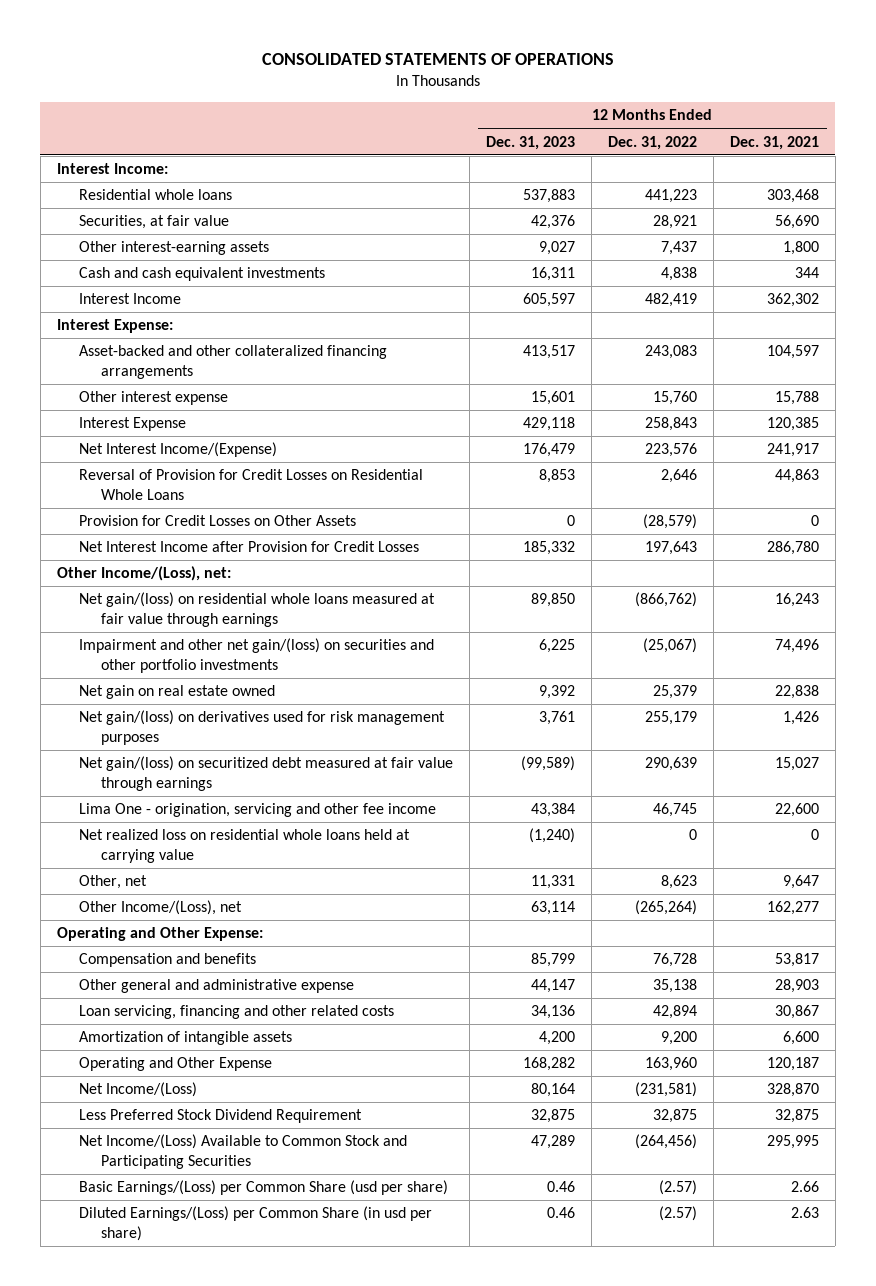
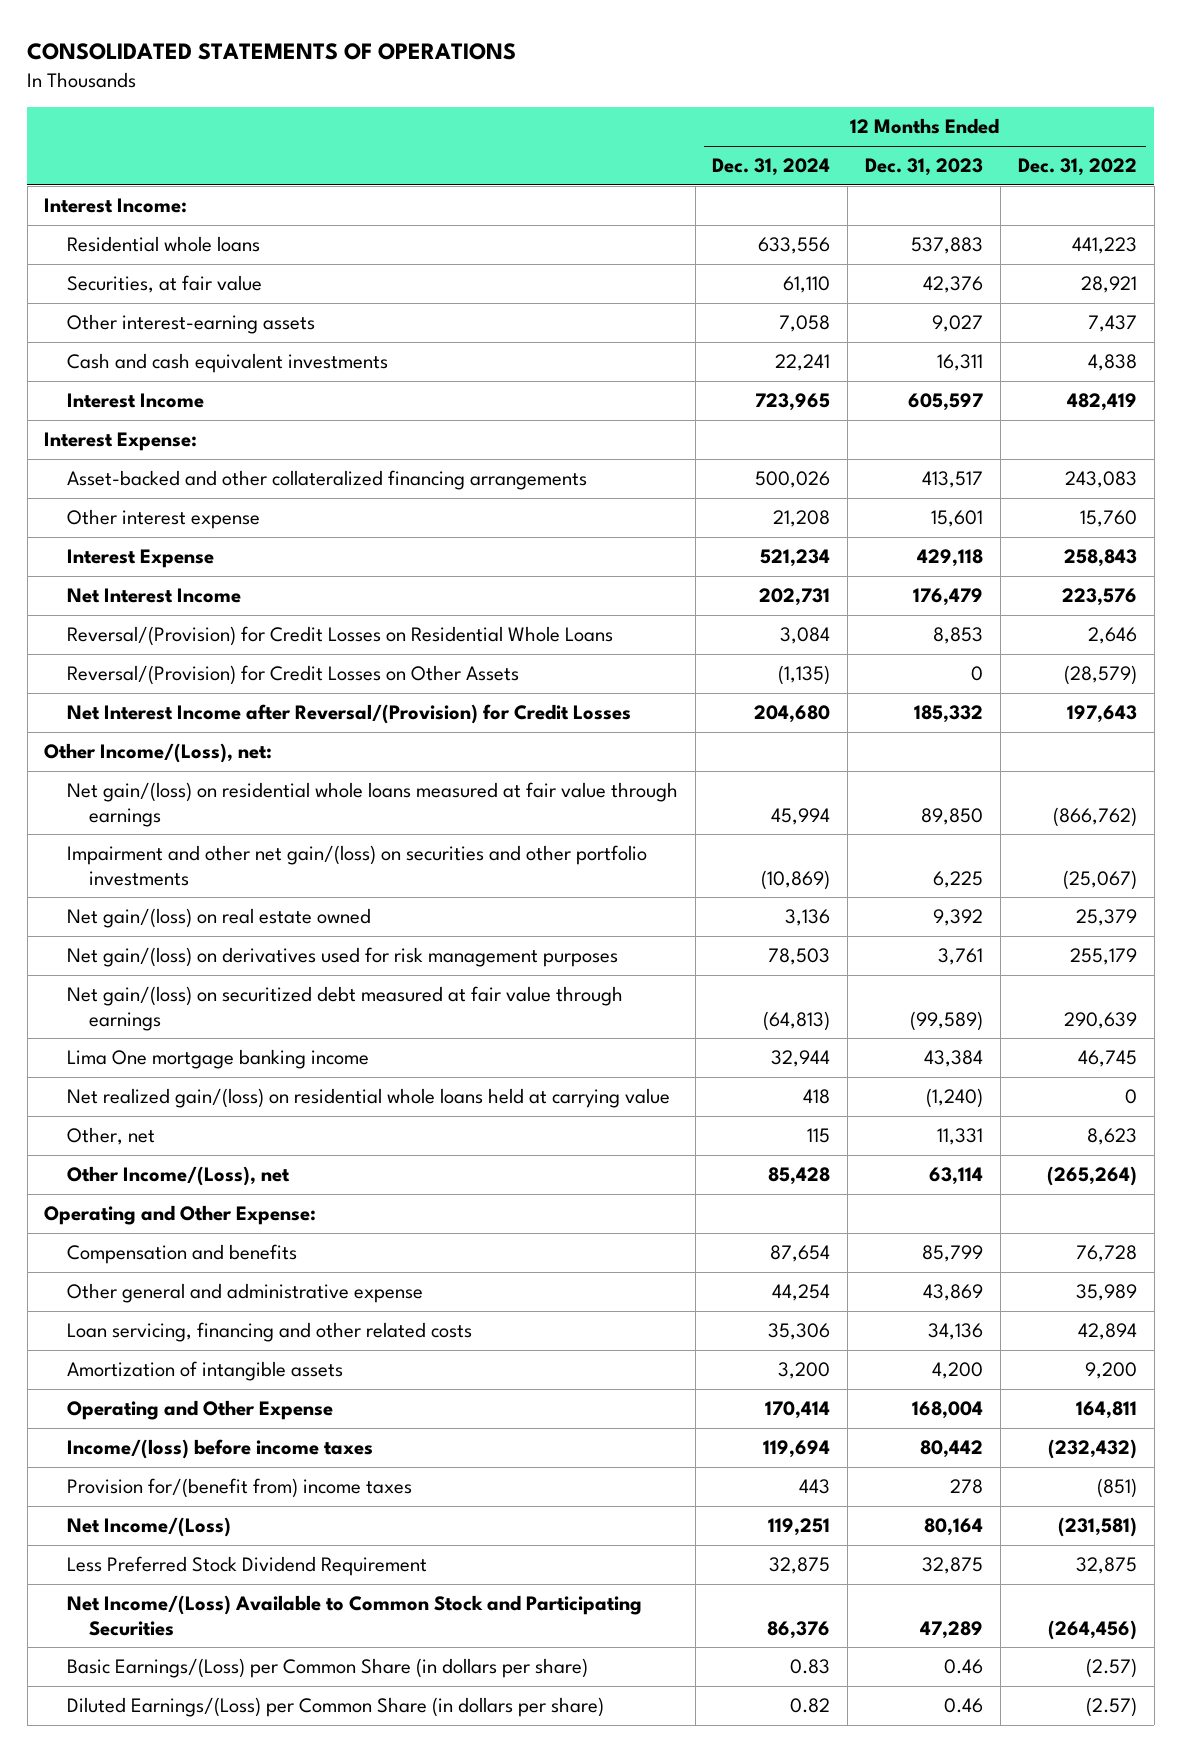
[729,135,819,150] Dec. 31, 2021 -> none
none -> [712,158,831,177] Dec. 31, 2024
[78,442,277,458] Net Interest Income/(Expense) -> [66,588,241,604] Net Interest Income
[78,469,423,500] Reversal of Provision for Credit Losses on Residential Whole Loans -> [66,626,613,647] Reversal/(Provision) for Credit Losses on Residential Whole Loans
[78,515,356,527] Provision for Credit Losses on Other Assets -> [66,665,519,686] Reversal/(Provision) for Credit Losses on Other Assets
[78,541,419,553] Net Interest Income after Provision for Credit Losses -> [66,704,631,725] Net Interest Income after Reversal/(Provision) for Credit Losses
[78,685,275,700] Net gain on real estate owned -> [66,908,371,929] Net gain/(loss) on real estate owned
[78,803,436,818] Lima One - origination, servicing and other fee income -> [66,1049,369,1070] Lima One mortgage banking income
[78,829,410,863] Net realized loss on residential whole loans held at carrying value -> [66,1088,670,1109] Net realized gain/(loss) on residential whole loans held at carrying value
[530,979,575,994] 44,147 -> [923,1284,984,1302] 43,869
[652,979,697,994] 35,138 -> [1076,1284,1138,1302] 35,989
[522,1057,575,1072] 168,282 -> [912,1401,984,1420] 168,004
[644,1057,697,1072] 163,960 -> [1076,1401,1138,1420] 164,811
none -> [66,1439,373,1460] Income/(loss) before income taxes
none -> [66,1478,412,1499] Provision for/(benefit from) income taxes
[78,1180,448,1196] Basic Earnings/(Loss) per Common Share (usd per share) -> [66,1658,588,1679] Basic Earnings/(Loss) per Common Share (in dollars per share)
[78,1206,432,1241] Diluted Earnings/(Loss) per Common Share (in usd per share) -> [66,1697,604,1718] Diluted Earnings/(Loss) per Common Share (in dollars per share)

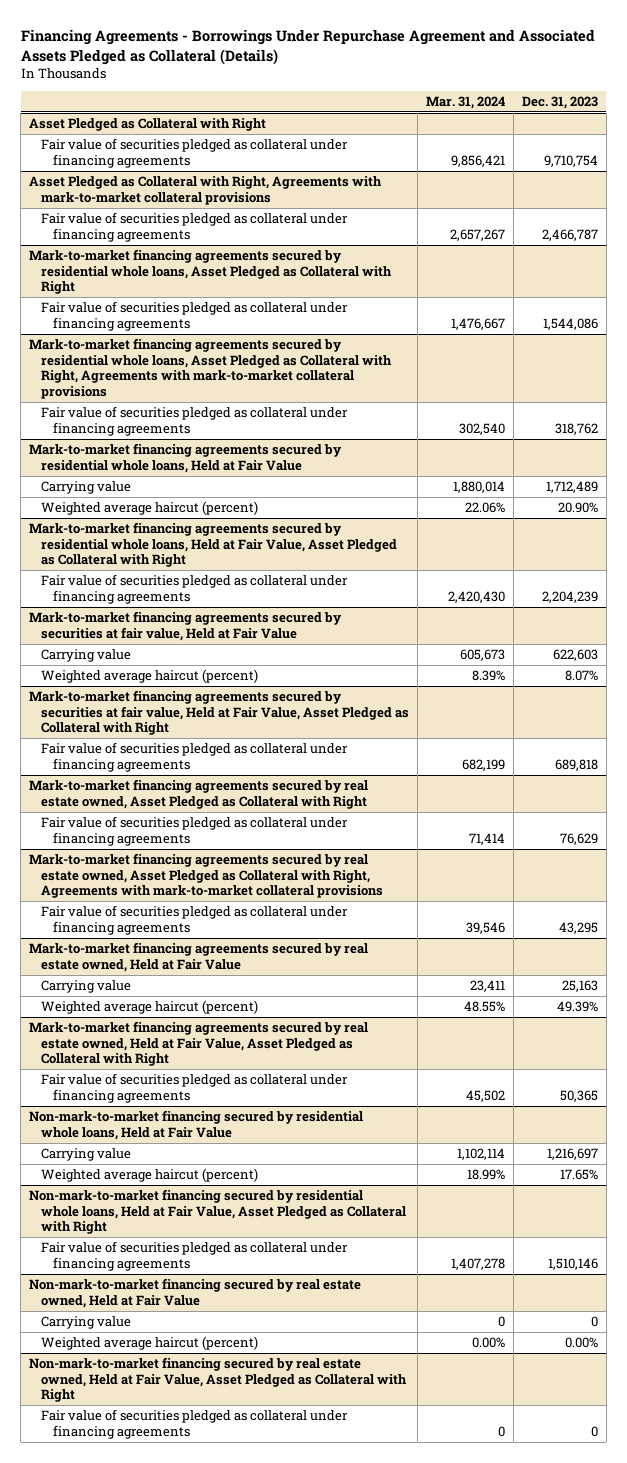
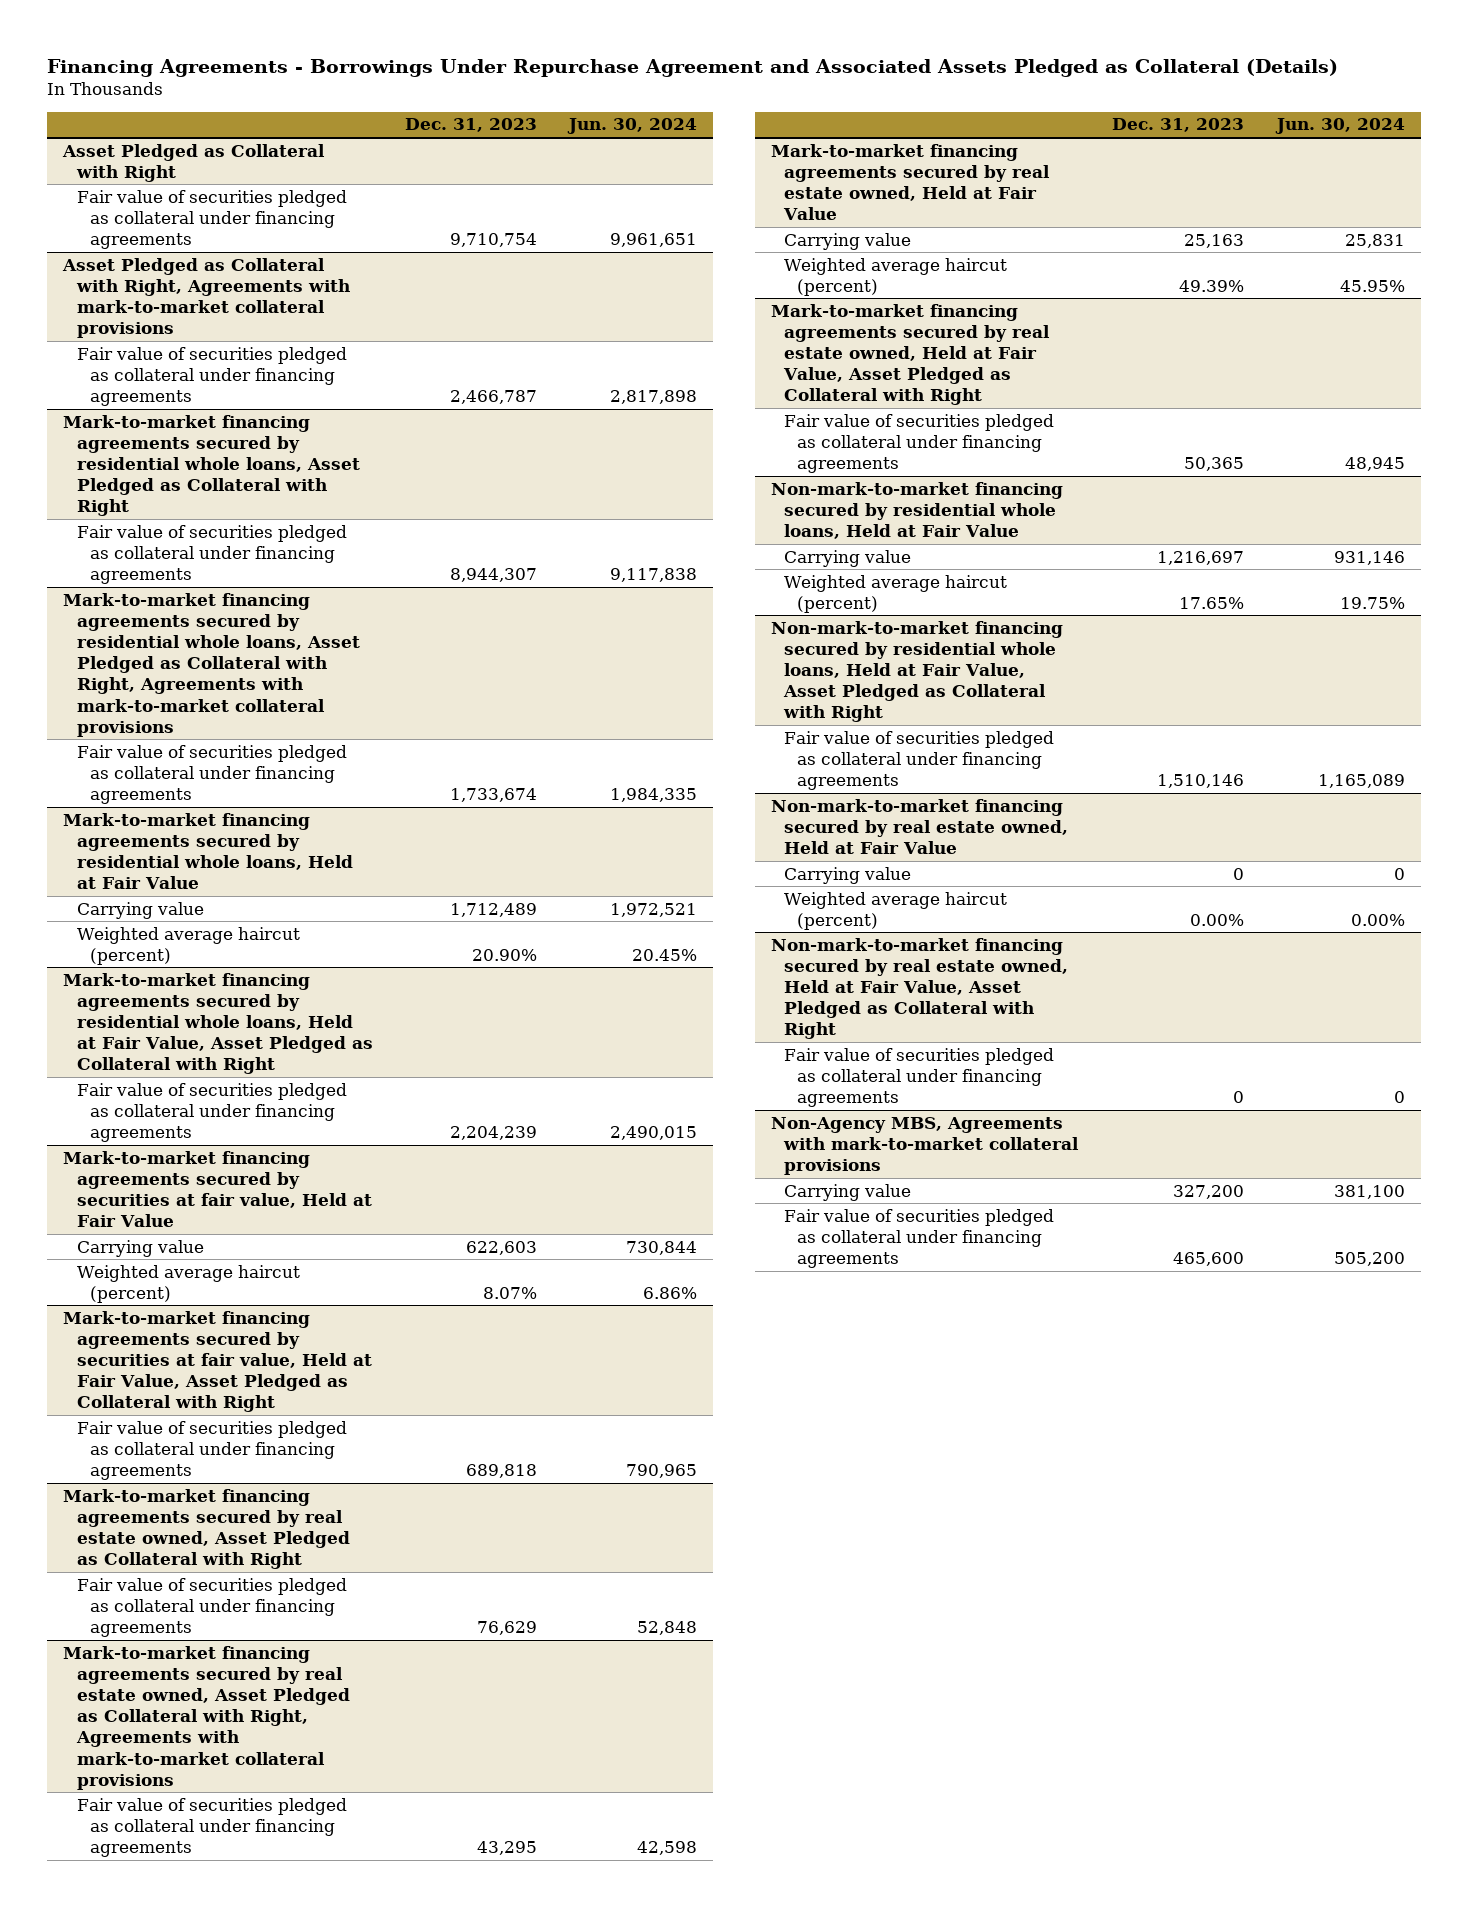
[426,95,506,109] Mar. 31, 2024 -> none
none -> [567,118,698,135] Jun. 30, 2024
[542,317,598,330] 1,544,086 -> [449,567,537,582] 8,944,307
[554,422,598,435] 318,762 -> [449,787,537,802] 1,733,674
none -> [770,1116,1080,1175] Non-Agency MBS, Agreements with mark-to-market collateral provisions
none -> [784,1183,912,1201] Carrying value
none -> [784,1208,1055,1268] Fair value of securities pledged as collateral under financing agreements

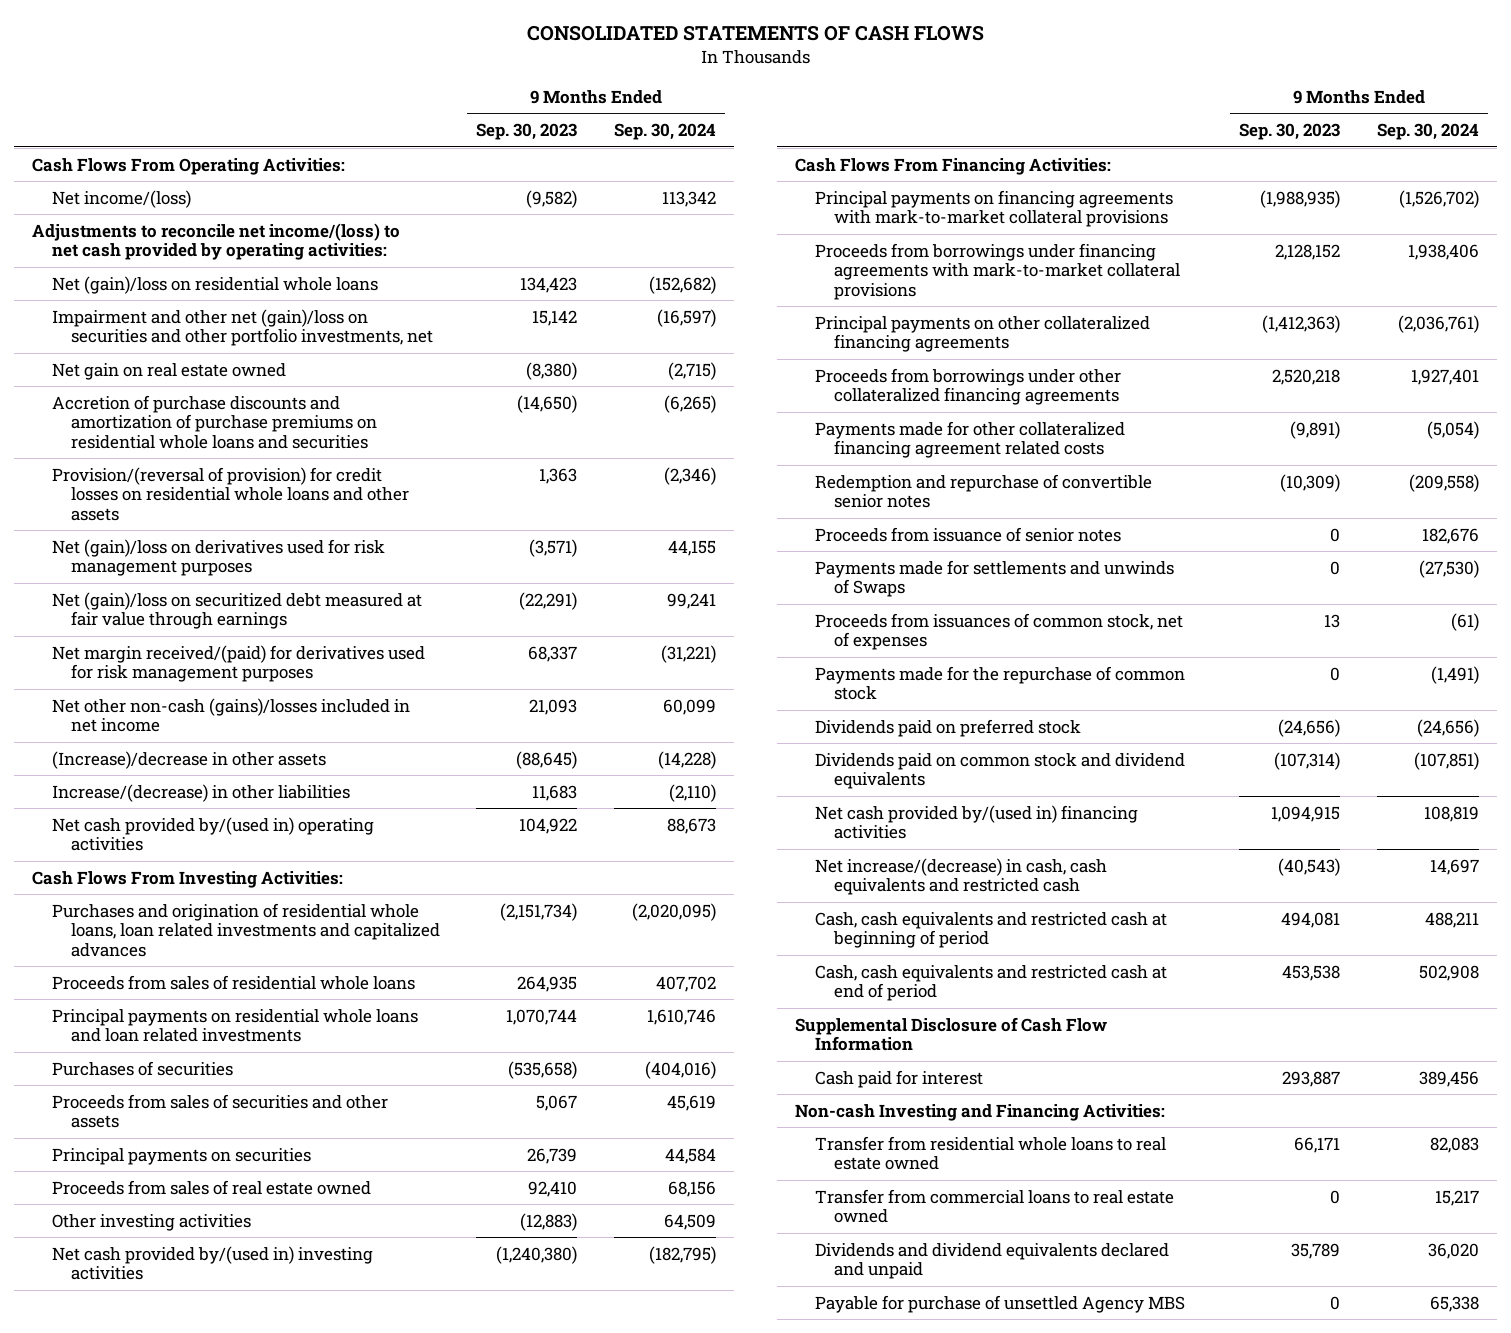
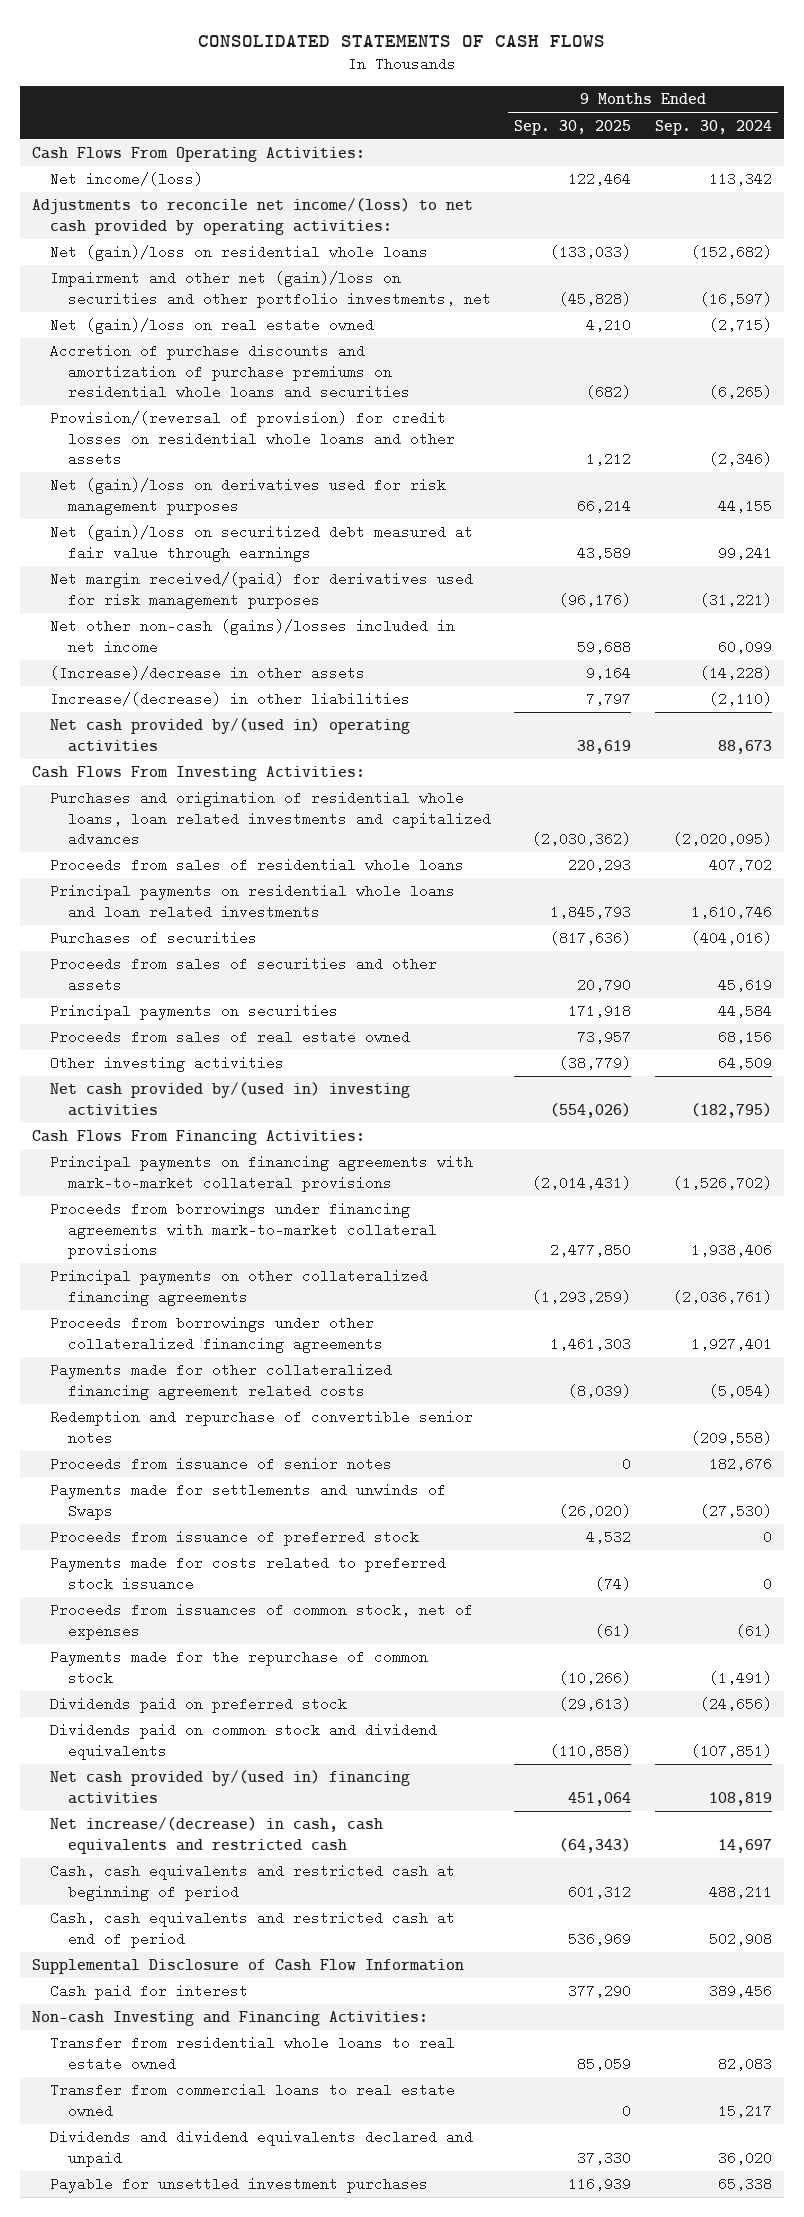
[476,123,578,141] Sep. 30, 2023 -> none
none -> [514,119,632,135] Sep. 30, 2025
[51,362,286,380] Net gain on real estate owned -> [49,318,374,335] Net (gain)/loss on real estate owned
none -> [49,1530,419,1547] Proceeds from issuance of preferred stock
none -> [49,1556,446,1591] Payments made for costs related to preferred stock issuance
[814,1294,1185,1313] Payable for purchase of unsettled Agency MBS -> [49,2177,428,2194] Payable for unsettled investment purchases

